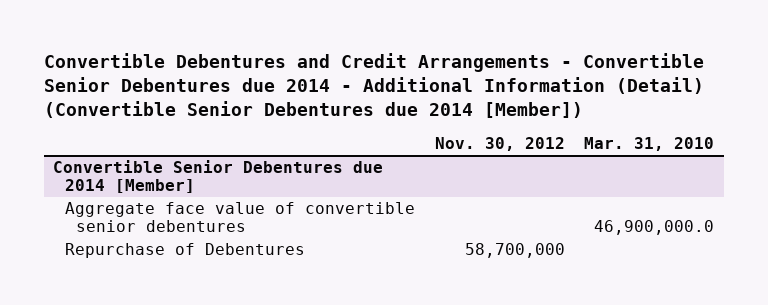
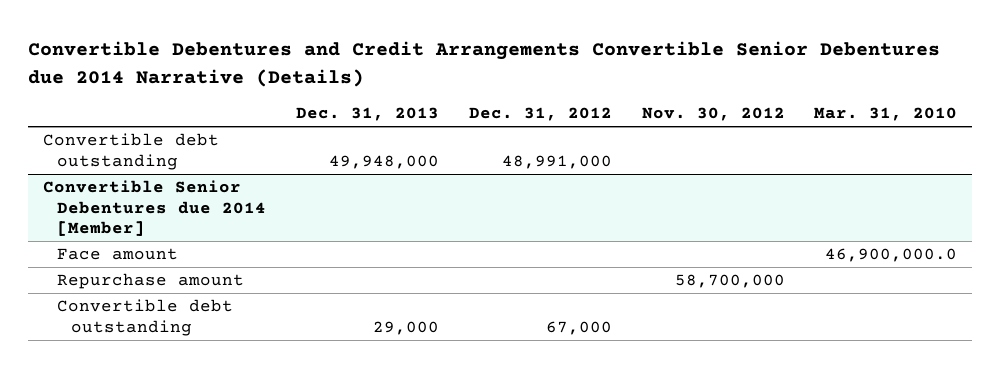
[43,52,704,119] Convertible Debentures and Credit Arrangements - Convertible Senior Debentures due 2014 - Additional Information (Detail) (Convertible Senior Debentures due 2014 [Member]) -> [28,41,941,87] Convertible Debentures and Credit Arrangements Convertible Senior Debentures due 2014 Narrative (Details)
none -> [296,107,440,122] Dec. 31, 2013
none -> [468,107,612,122] Dec. 31, 2012
none -> [43,133,220,170] Convertible debt outstanding
[64,202,415,233] Aggregate face value of convertible senior debentures -> [57,248,179,261] Face amount
[64,243,305,259] Repurchase of Debentures -> [57,273,245,290] Repurchase amount
none -> [57,299,234,336] Convertible debt outstanding

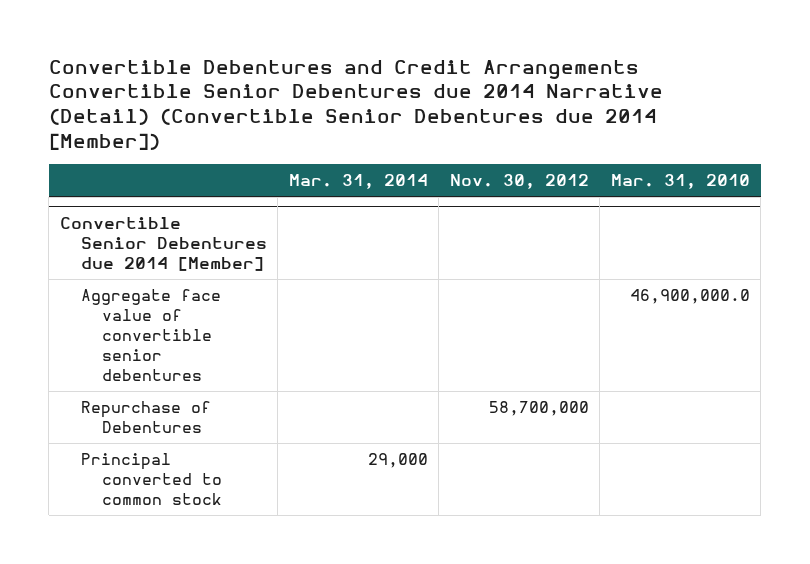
[28,41,941,87] Convertible Debentures and Credit Arrangements Convertible Senior Debentures due 2014 Narrative (Details) -> [48,59,663,150] Convertible Debentures and Credit Arrangements Convertible Senior Debentures due 2014 Narrative (Detail) (Convertible Senior Debentures due 2014 [Member])
[296,107,440,122] Dec. 31, 2013 -> none
[468,107,612,122] Dec. 31, 2012 -> none
none -> [288,173,428,189] Mar. 31, 2014
[43,133,220,170] Convertible debt outstanding -> none
[57,299,234,336] Convertible debt outstanding -> none
[57,248,179,261] Face amount -> [80,289,221,382] Aggregate face value of convertible senior debentures
[57,273,245,290] Repurchase amount -> [80,401,211,434] Repurchase of Debentures
none -> [80,453,222,506] Principal converted to common stock

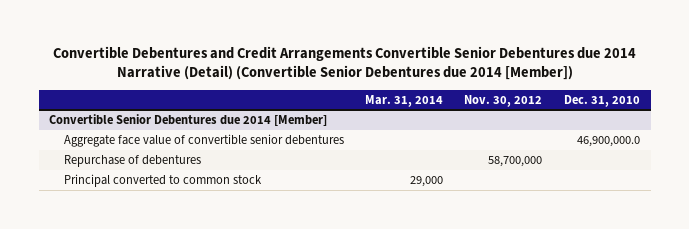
[610,173,750,189] Mar. 31, 2010 -> none
none -> [563,94,640,107] Dec. 31, 2010
[80,401,211,434] Repurchase of Debentures -> [63,154,201,167] Repurchase of debentures

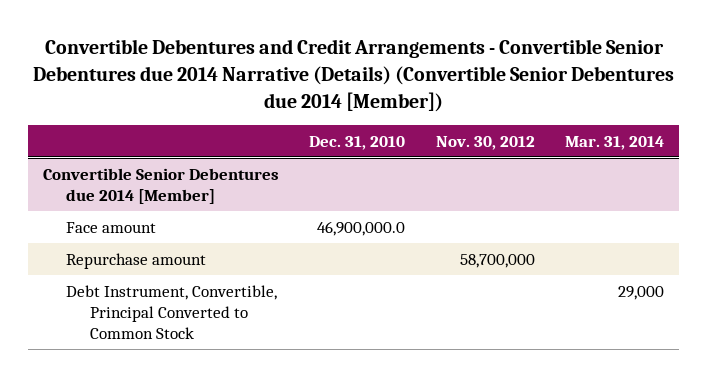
[52,46,636,81] Convertible Debentures and Credit Arrangements Convertible Senior Debentures due 2014 Narrative (Detail) (Convertible Senior Debentures due 2014 [Member]) -> [32,39,674,112] Convertible Debentures and Credit Arrangements - Convertible Senior Debentures due 2014 Narrative (Details) (Convertible Senior Debentures due 2014 [Member])
[63,133,344,147] Aggregate face value of convertible senior debentures -> [66,221,157,233] Face amount
[63,154,201,167] Repurchase of debentures -> [66,252,207,269] Repurchase amount
[63,173,262,187] Principal converted to common stock -> [66,284,278,339] Debt Instrument, Convertible, Principal Converted to Common Stock

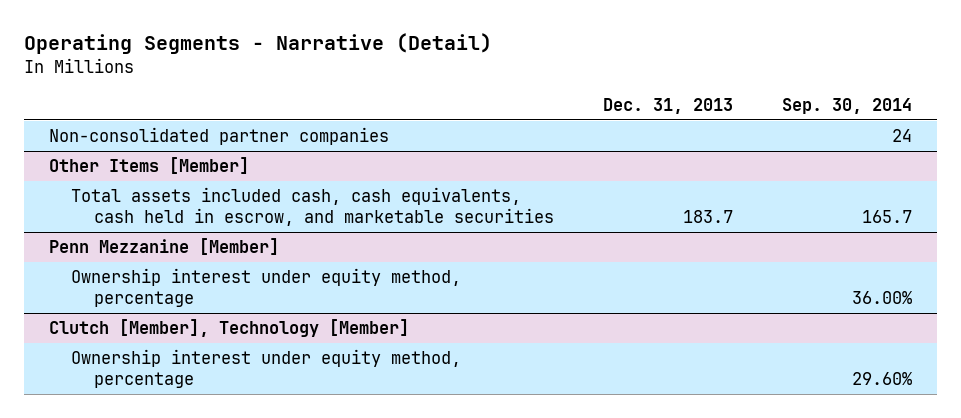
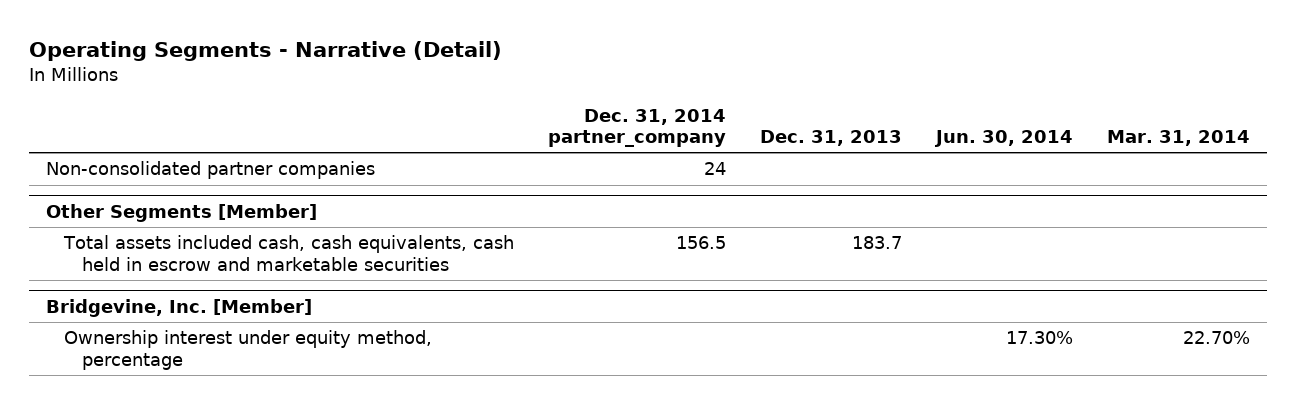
[782,97,913,114] Sep. 30, 2014 -> none
none -> [548,108,727,148] Dec. 31, 2014 partner_company
none -> [934,130,1074,148] Jun. 30, 2014
none -> [1106,130,1250,147] Mar. 31, 2014
[48,157,249,175] Other Items [Member] -> none
[71,187,554,227] Total assets included cash, cash equivalents, cash held in escrow, and marketable securities -> none
[48,238,279,256] Penn Mezzanine [Member] -> none
[71,268,462,308] Ownership interest under equity method, percentage -> none
[48,319,409,338] Clutch [Member], Technology [Member] -> none
[71,349,462,389] Ownership interest under equity method, percentage -> none
none -> [46,204,318,223] Other Segments [Member]
none -> [63,235,515,271] Total assets included cash, cash equivalents, cash held in escrow and marketable securities
none -> [46,299,313,318] Bridgevine, Inc. [Member]
none -> [64,330,433,370] Ownership interest under equity method, percentage

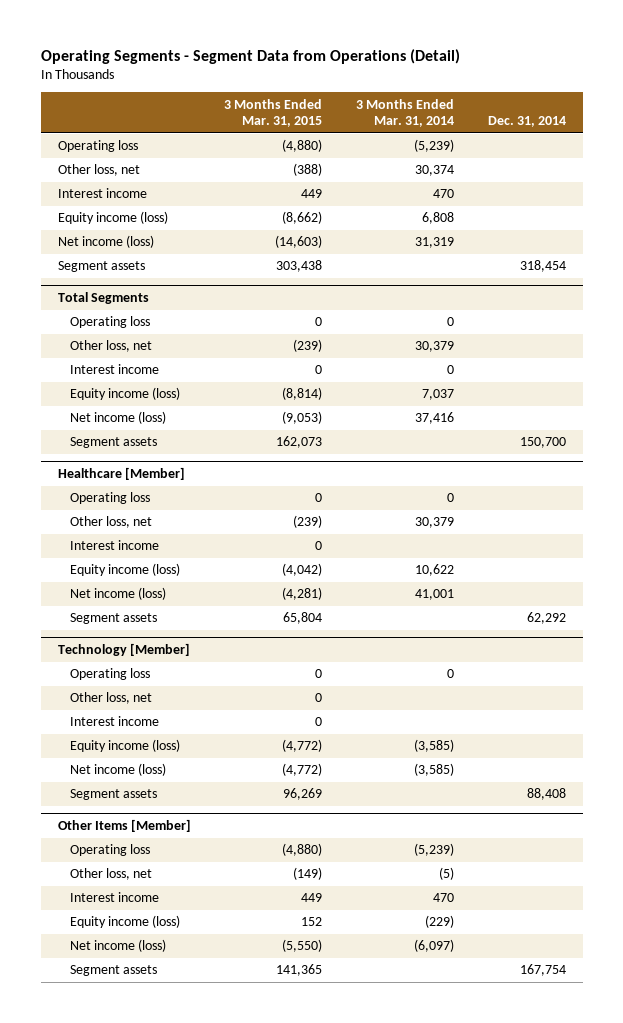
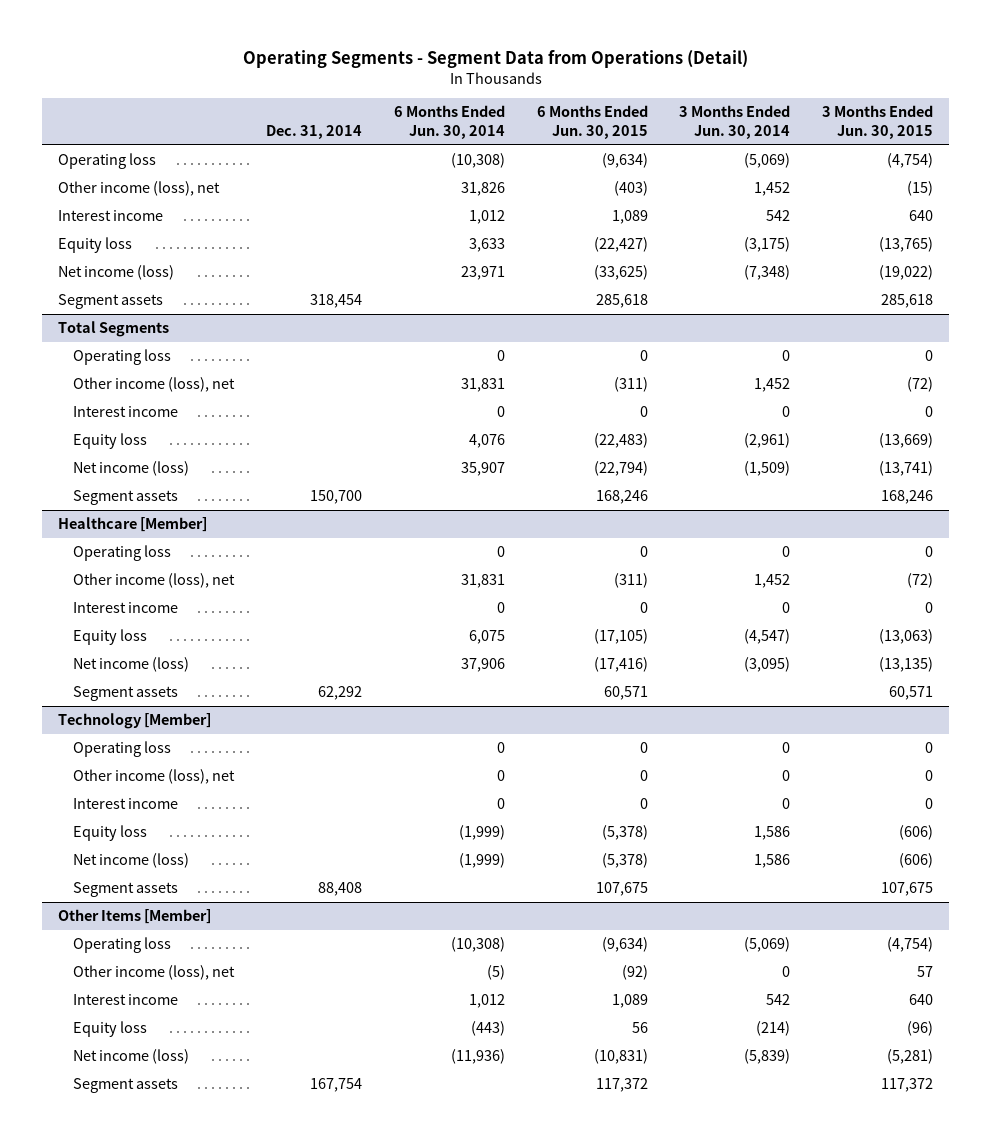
[224,98,323,127] 3 Months Ended Mar. 31, 2015 -> none
[355,98,454,127] 3 Months Ended Mar. 31, 2014 -> none
none -> [393,105,505,140] 6 Months Ended Jun. 30, 2014
none -> [536,105,648,140] 6 Months Ended Jun. 30, 2015
none -> [679,105,791,140] 3 Months Ended Jun. 30, 2014
none -> [822,105,934,140] 3 Months Ended Jun. 30, 2015
[57,164,140,177] Other loss, net -> [57,181,220,197] Other income (loss), net
[57,211,168,225] Equity income (loss) -> [57,237,132,254] Equity loss
[69,340,152,353] Other loss, net -> [72,377,235,393] Other income (loss), net
[69,387,180,401] Equity income (loss) -> [72,433,147,450] Equity loss
[69,516,152,529] Other loss, net -> [72,573,235,589] Other income (loss), net
[69,563,180,577] Equity income (loss) -> [72,629,147,646] Equity loss
[69,692,152,705] Other loss, net -> [72,769,235,785] Other income (loss), net
[69,739,180,753] Equity income (loss) -> [72,825,147,842] Equity loss
[69,868,152,881] Other loss, net -> [72,965,235,981] Other income (loss), net
[69,915,180,929] Equity income (loss) -> [72,1021,147,1038] Equity loss

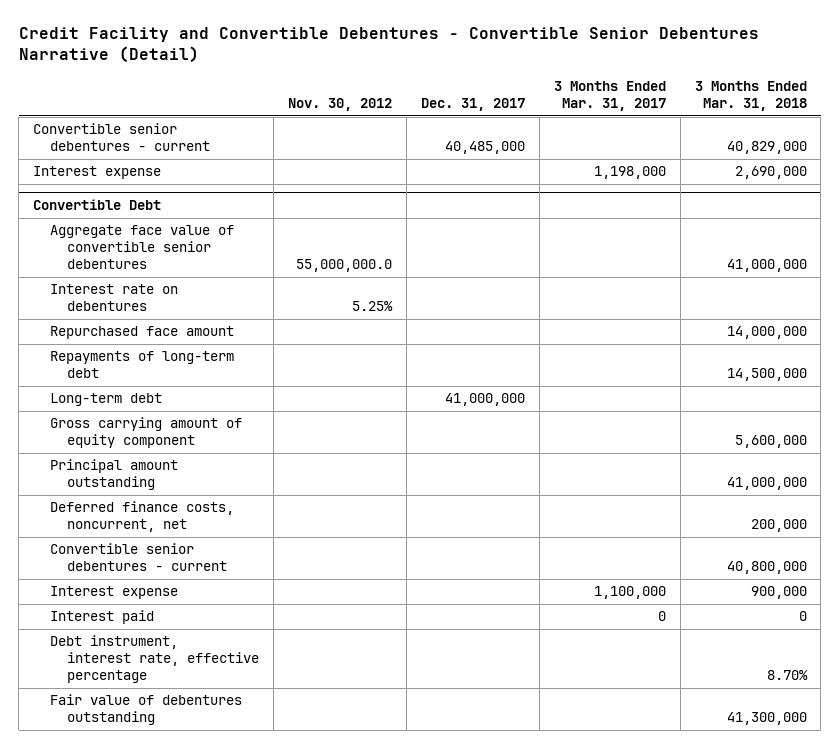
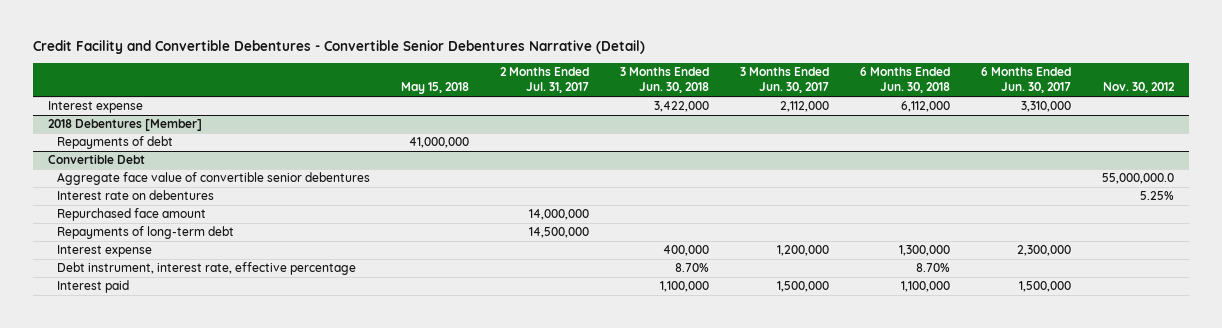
[420,98,525,112] Dec. 31, 2017 -> none
[553,81,666,112] 3 Months Ended Mar. 31, 2017 -> none
[694,81,807,112] 3 Months Ended Mar. 31, 2018 -> none
none -> [401,82,470,95] May 15, 2018
none -> [500,67,590,94] 2 Months Ended Jul. 31, 2017
none -> [620,67,710,94] 3 Months Ended Jun. 30, 2018
none -> [740,67,830,94] 3 Months Ended Jun. 30, 2017
none -> [860,67,951,94] 6 Months Ended Jun. 30, 2018
none -> [981,67,1072,94] 6 Months Ended Jun. 30, 2017
[33,123,211,152] Convertible senior debentures - current -> none
none -> [48,119,203,132] 2018 Debentures [Member]
none -> [57,136,174,150] Repayments of debt
[50,393,163,407] Long-term debt -> none
[50,417,243,449] Gross carrying amount of equity component -> none
[50,459,179,491] Principal amount outstanding -> none
[50,501,235,533] Deferred finance costs, noncurrent, net -> none
[50,543,227,572] Convertible senior debentures - current -> none
[50,694,243,726] Fair value of debentures outstanding -> none
[50,610,155,625] Interest paid -> [57,280,130,294] Interest paid

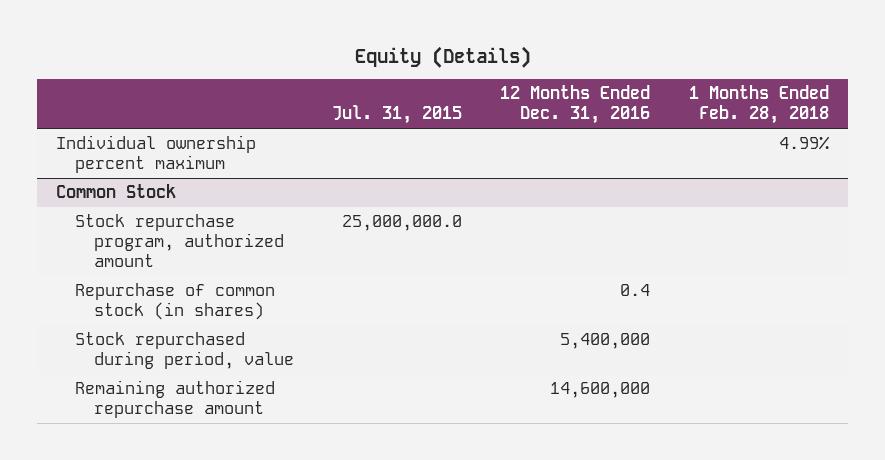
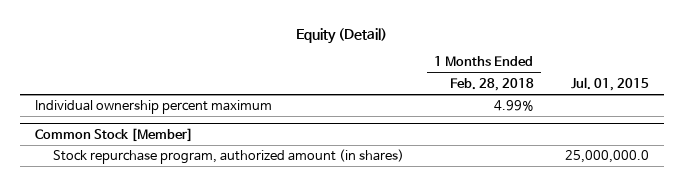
[354,45,531,68] Equity (Details) -> [295,27,387,44] Equity (Detail)
[331,105,462,125] Jul. 31, 2015 -> none
[500,85,651,125] 12 Months Ended Dec. 31, 2016 -> none
none -> [570,76,649,91] Jul. 01, 2015
[74,283,275,321] Repurchase of common stock (in shares) -> none
[74,332,294,370] Stock repurchased during period, value -> none
[74,380,275,419] Remaining authorized repurchase amount -> none
[56,184,177,199] Common Stock -> [34,127,193,142] Common Stock [Member]
[74,214,284,267] Stock repurchase program, authorized amount -> [52,149,404,165] Stock repurchase program, authorized amount (in shares)

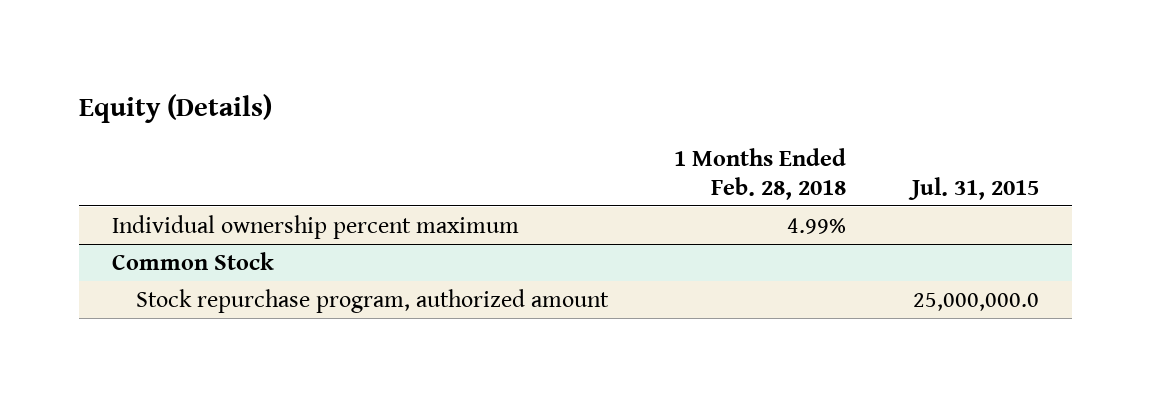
[295,27,387,44] Equity (Detail) -> [78,93,272,123] Equity (Details)
[570,76,649,91] Jul. 01, 2015 -> none
none -> [908,176,1040,200] Jul. 31, 2015
[34,127,193,142] Common Stock [Member] -> [111,251,274,270] Common Stock
[52,149,404,165] Stock repurchase program, authorized amount (in shares) -> [135,288,609,313] Stock repurchase program, authorized amount

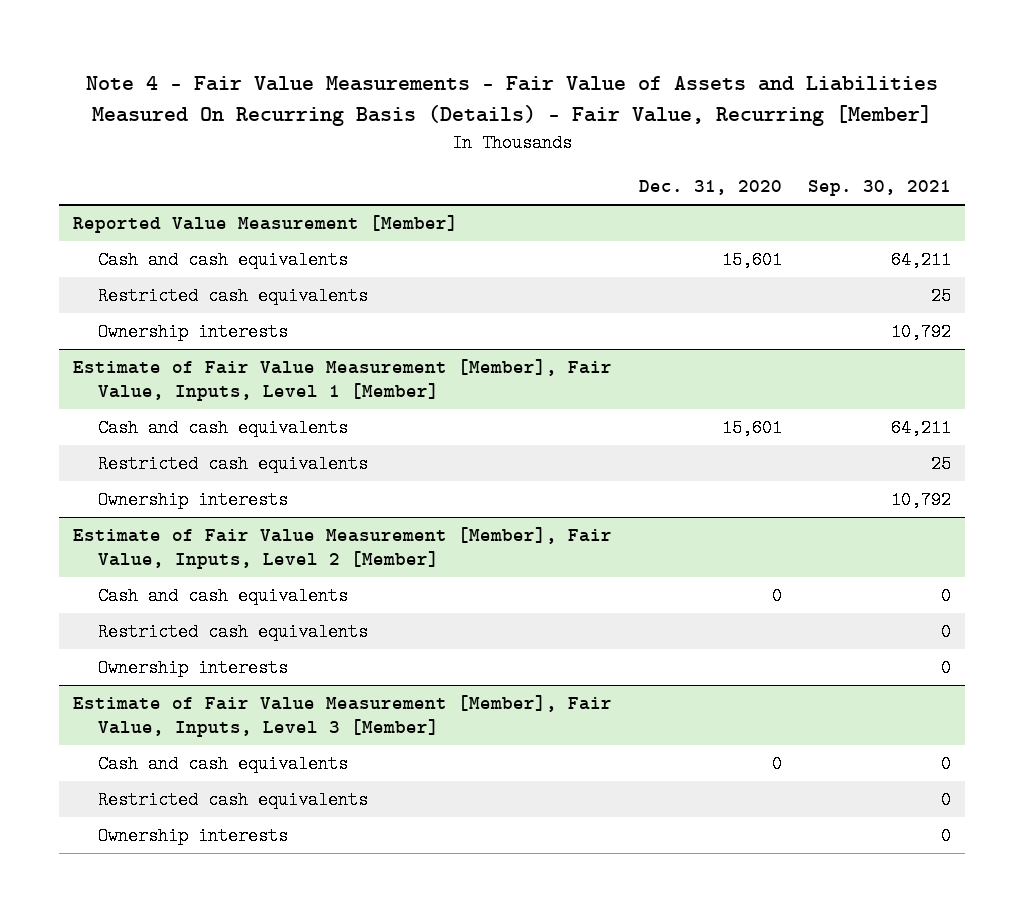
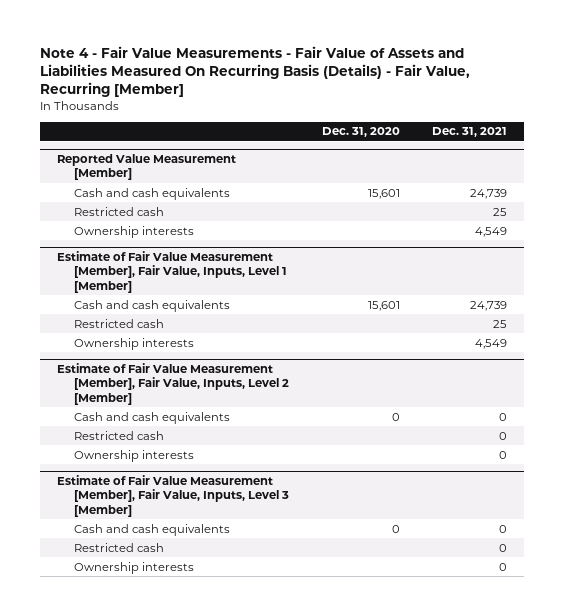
[808,179,952,196] Sep. 30, 2021 -> none
none -> [432,127,508,138] Dec. 31, 2021
[97,287,368,306] Restricted cash equivalents -> [74,206,165,216] Restricted cash
[97,455,368,474] Restricted cash equivalents -> [74,318,165,328] Restricted cash
[97,623,368,642] Restricted cash equivalents -> [74,430,165,440] Restricted cash
[97,791,368,810] Restricted cash equivalents -> [74,542,165,552] Restricted cash

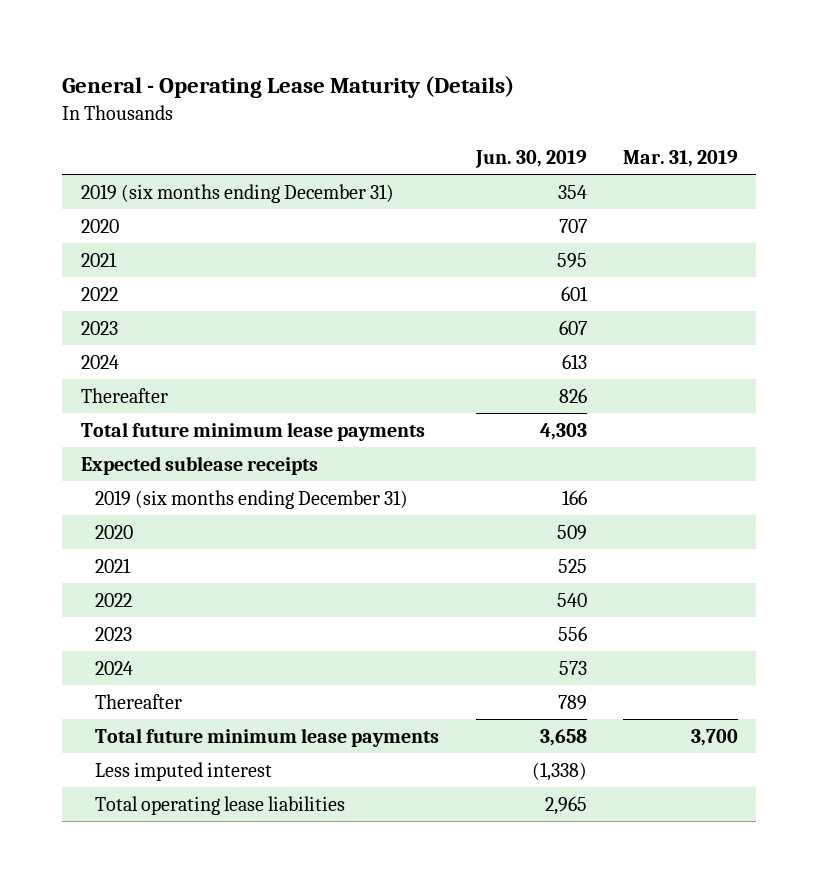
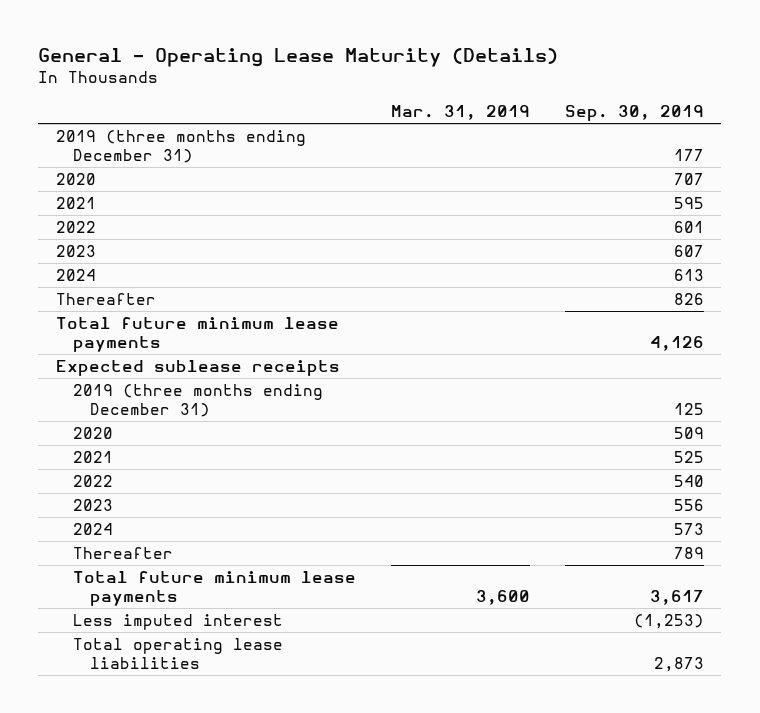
[474,149,587,168] Jun. 30, 2019 -> none
none -> [564,104,704,121] Sep. 30, 2019
[80,183,394,203] 2019 (six months ending December 31) -> [55,130,306,164] 2019 (three months ending December 31)
[95,489,409,509] 2019 (six months ending December 31) -> [72,384,323,418] 2019 (three months ending December 31)
[690,728,738,746] 3,700 -> [475,590,530,606] 3,600

